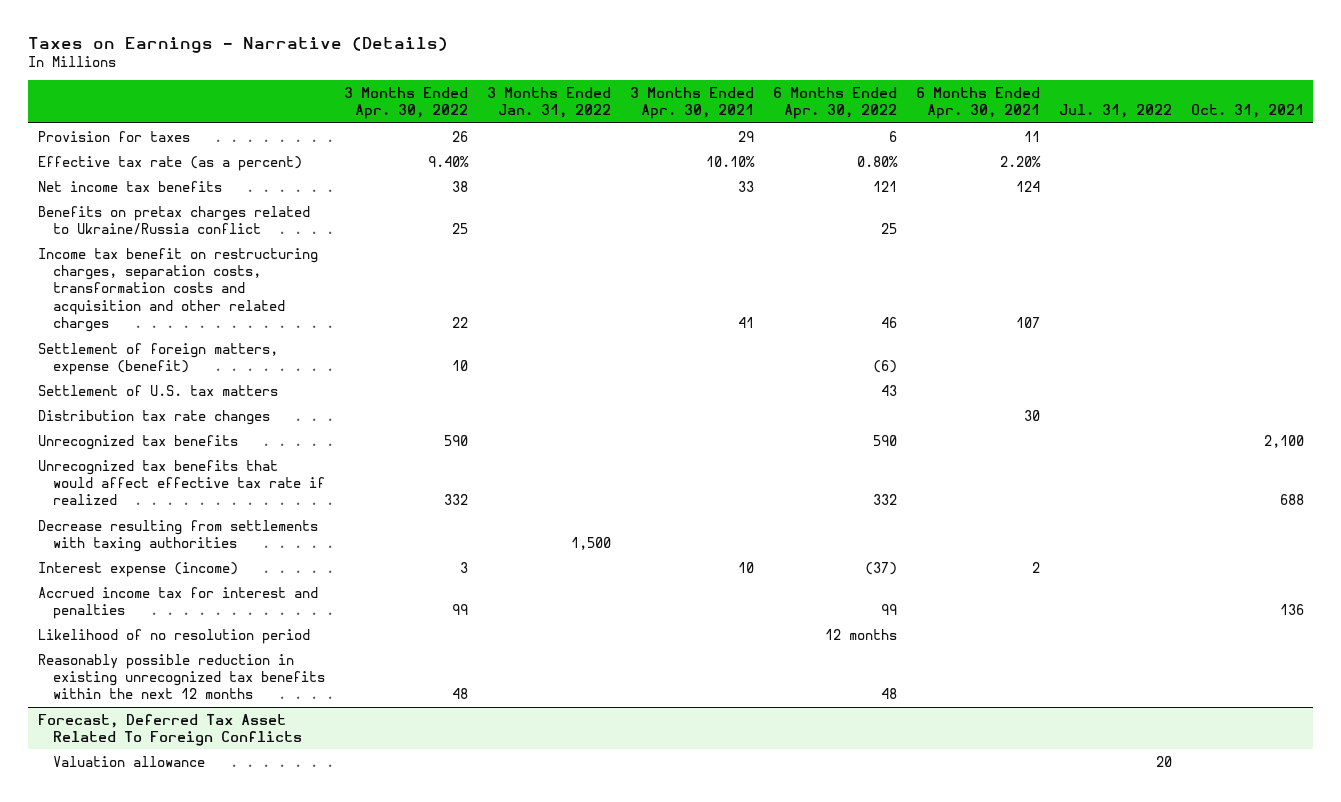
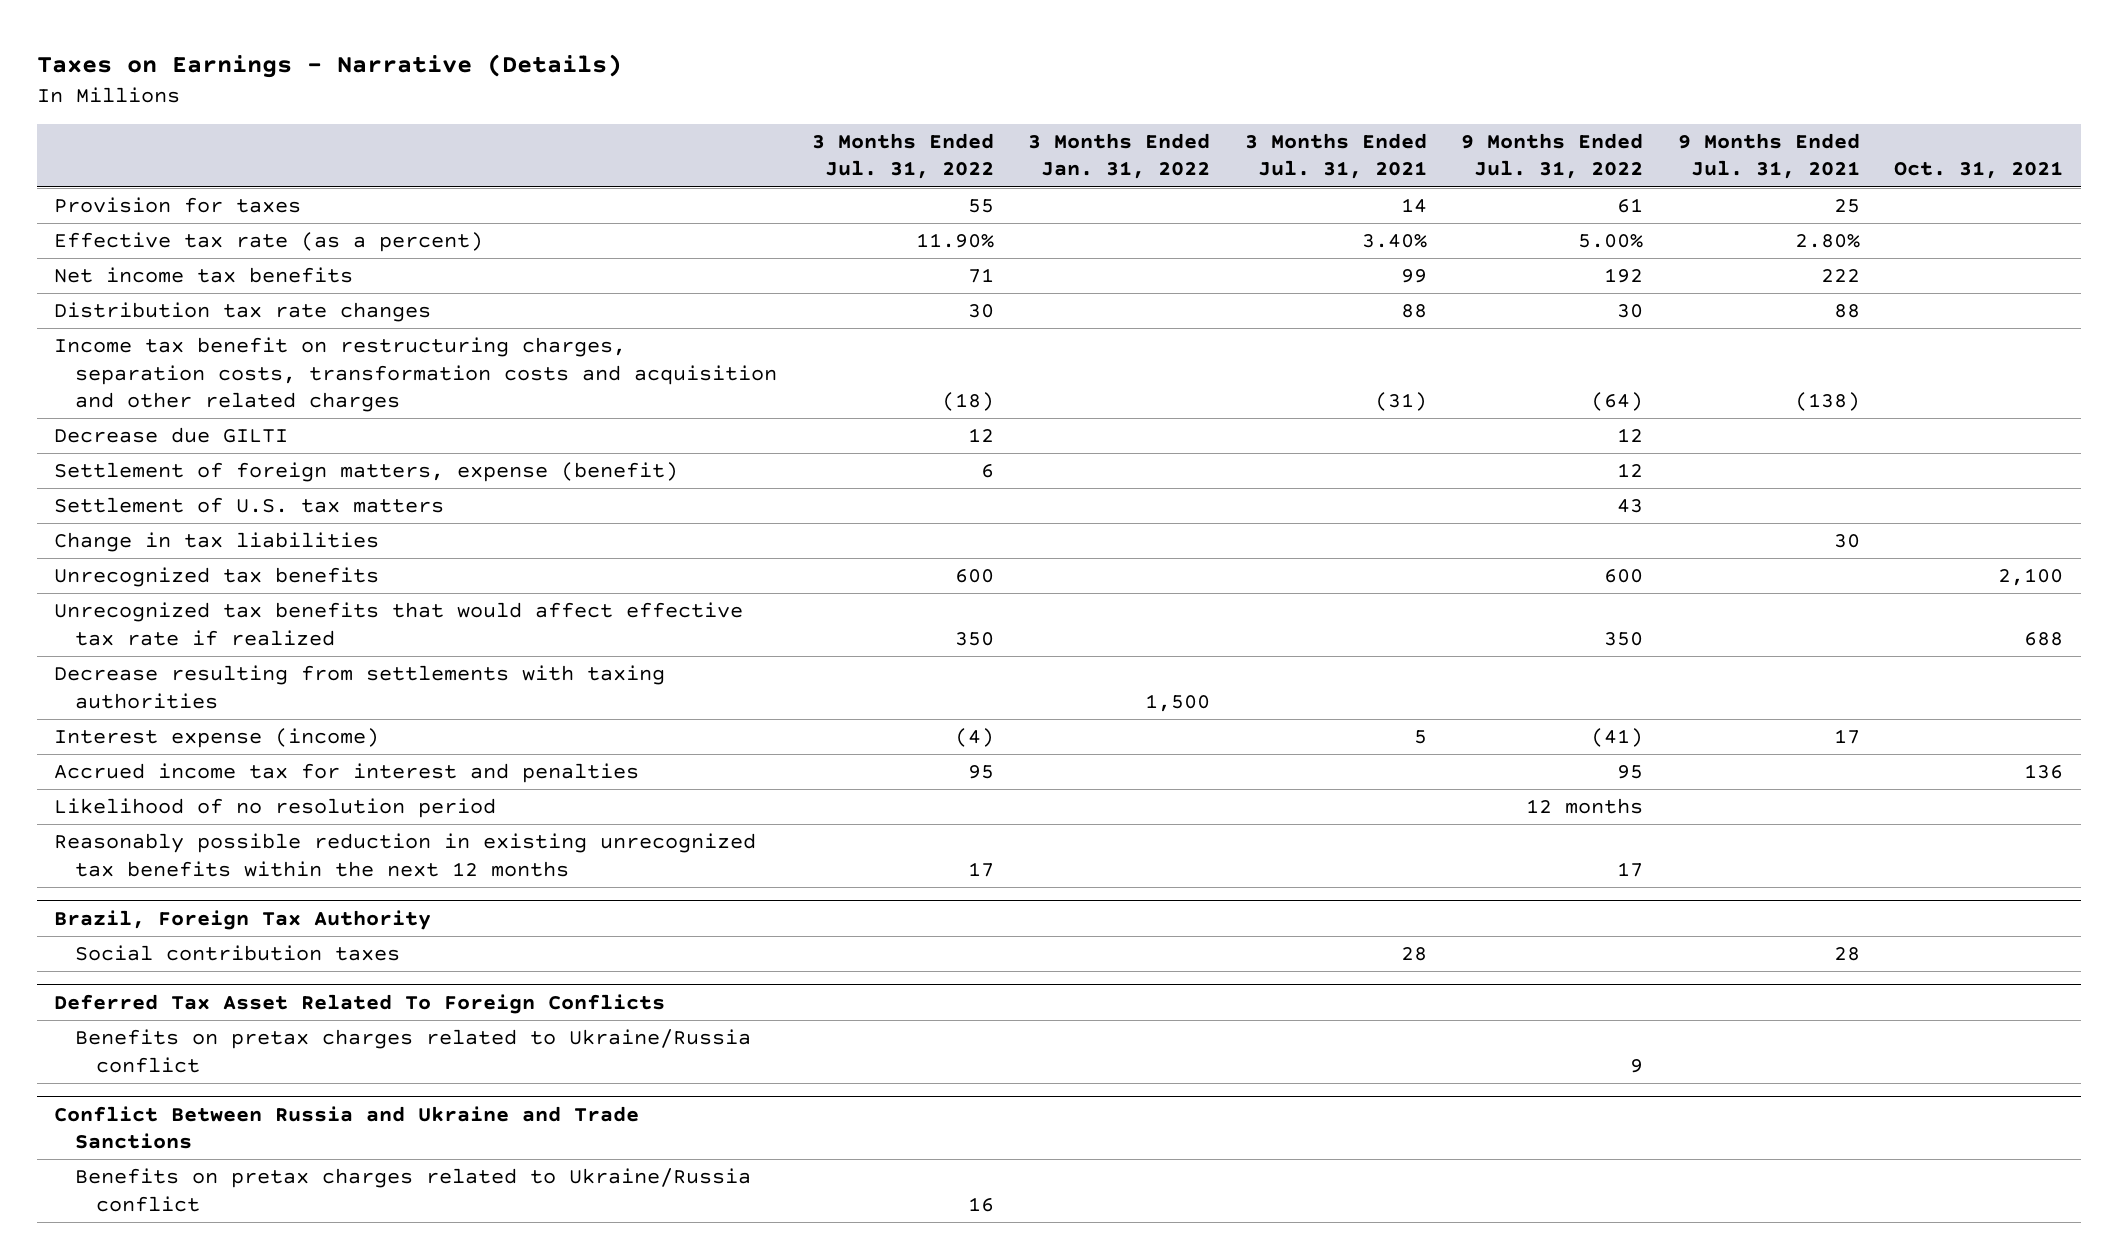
[343,86,468,120] 3 Months Ended Apr. 30, 2022 -> none
[629,86,754,120] 3 Months Ended Apr. 30, 2021 -> none
[772,86,897,120] 6 Months Ended Apr. 30, 2022 -> none
[915,86,1040,120] 6 Months Ended Apr. 30, 2021 -> none
[1058,104,1172,119] Jul. 31, 2022 -> none
none -> [811,133,994,180] 3 Months Ended Jul. 31, 2022
none -> [1244,133,1427,180] 3 Months Ended Jul. 31, 2021
none -> [1461,133,1644,180] 9 Months Ended Jul. 31, 2022
none -> [1677,133,1860,180] 9 Months Ended Jul. 31, 2021
[37,205,310,235] Benefits on pretax charges related to Ukraine/Russia conflict -> none
[37,409,270,425] Distribution tax rate changes -> [54,302,432,323] Distribution tax rate changes
none -> [54,427,289,444] Decrease due GILTI
none -> [54,532,380,553] Change in tax liabilities
[53,755,206,767] Valuation allowance -> none
none -> [54,909,432,930] Brazil, Foreign Tax Authority
none -> [75,945,401,962] Social contribution taxes
[37,713,303,746] Forecast, Deferred Tax Asset Related To Foreign Conflicts -> [54,993,666,1014] Deferred Tax Asset Related To Foreign Conflicts
none -> [75,1029,752,1073] Benefits on pretax charges related to Ukraine/Russia conflict
none -> [54,1105,640,1150] Conflict Between Russia and Ukraine and Trade Sanctions
none -> [75,1168,752,1212] Benefits on pretax charges related to Ukraine/Russia conflict

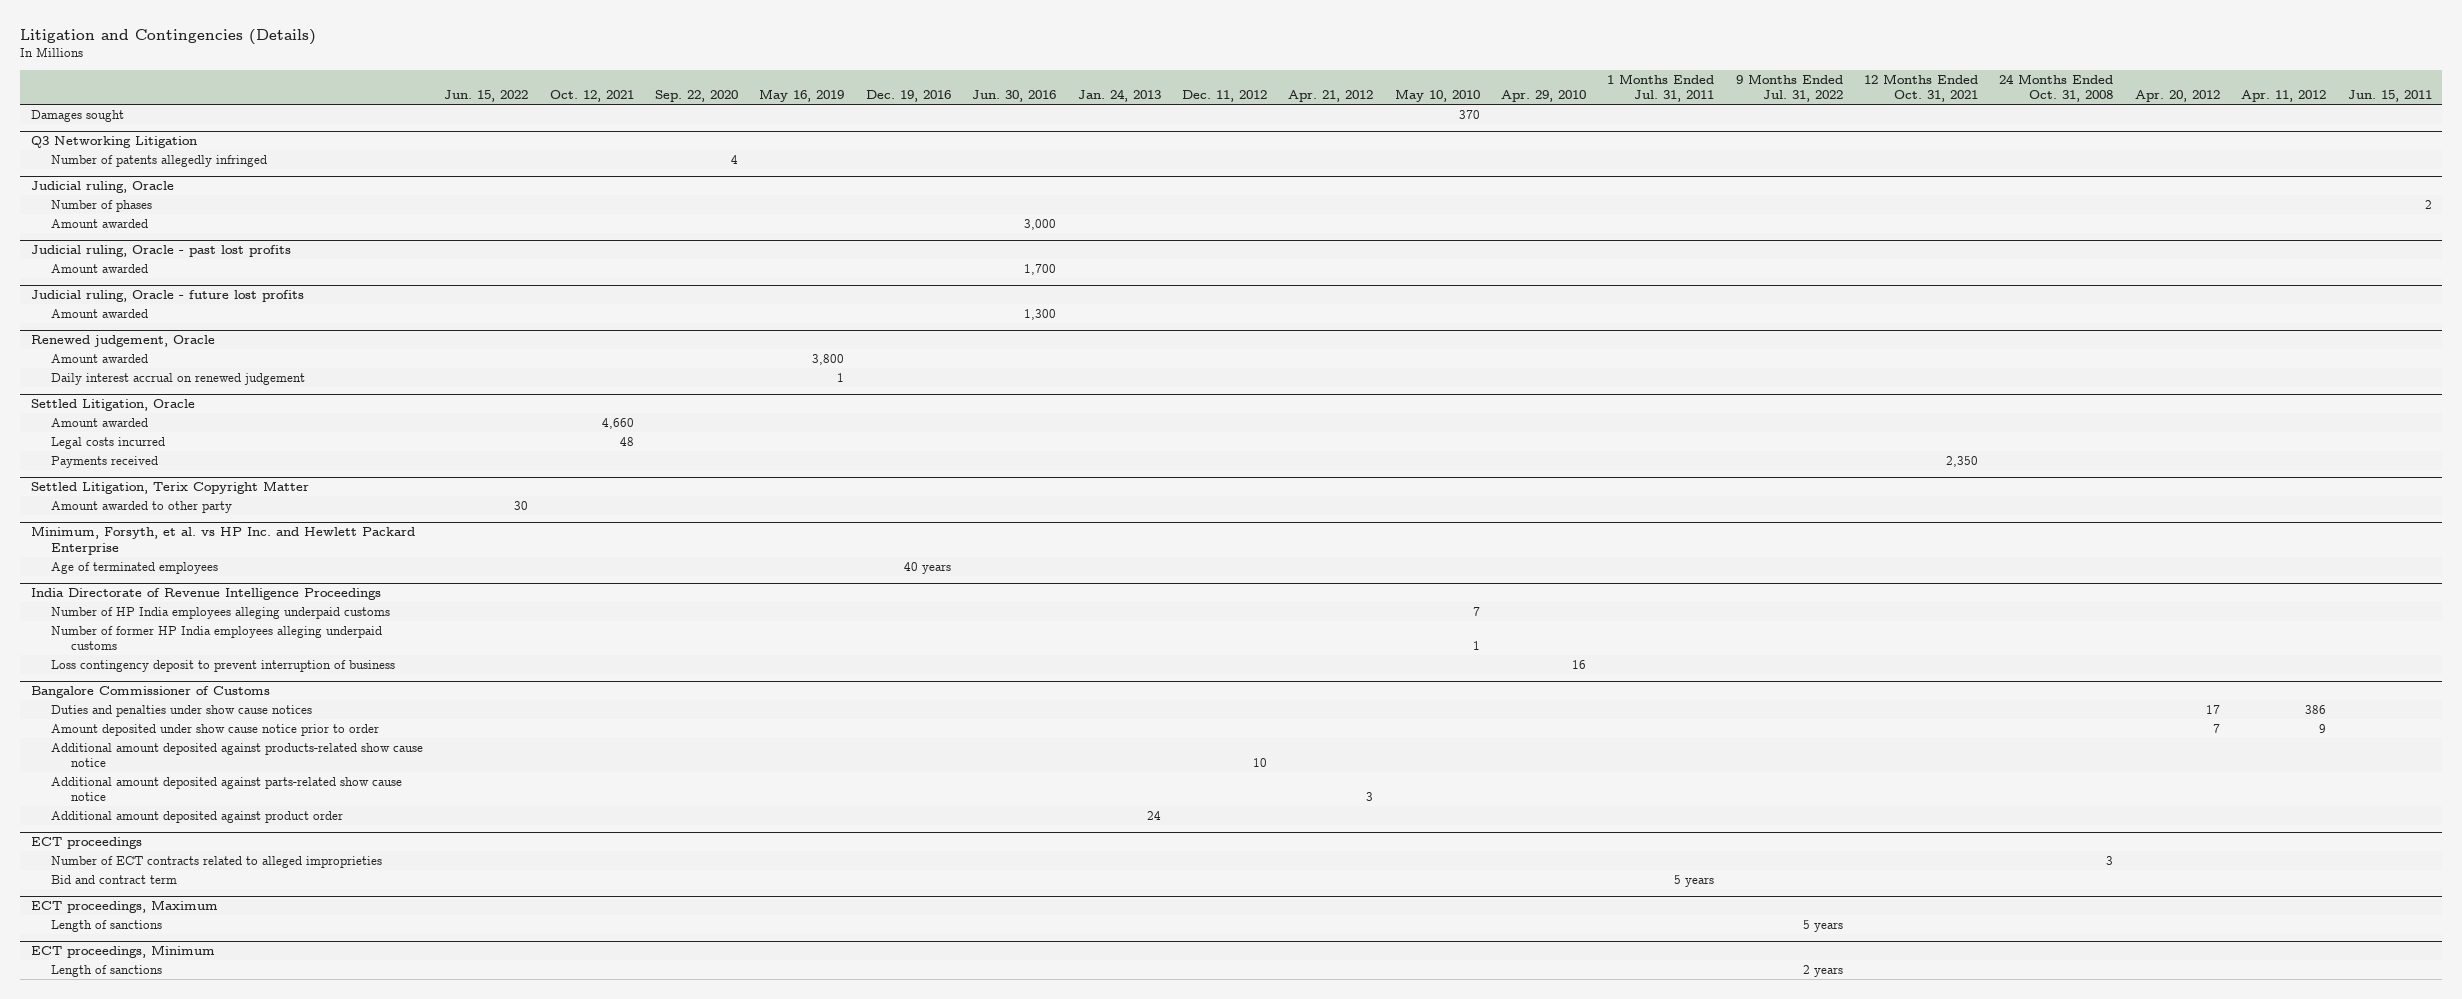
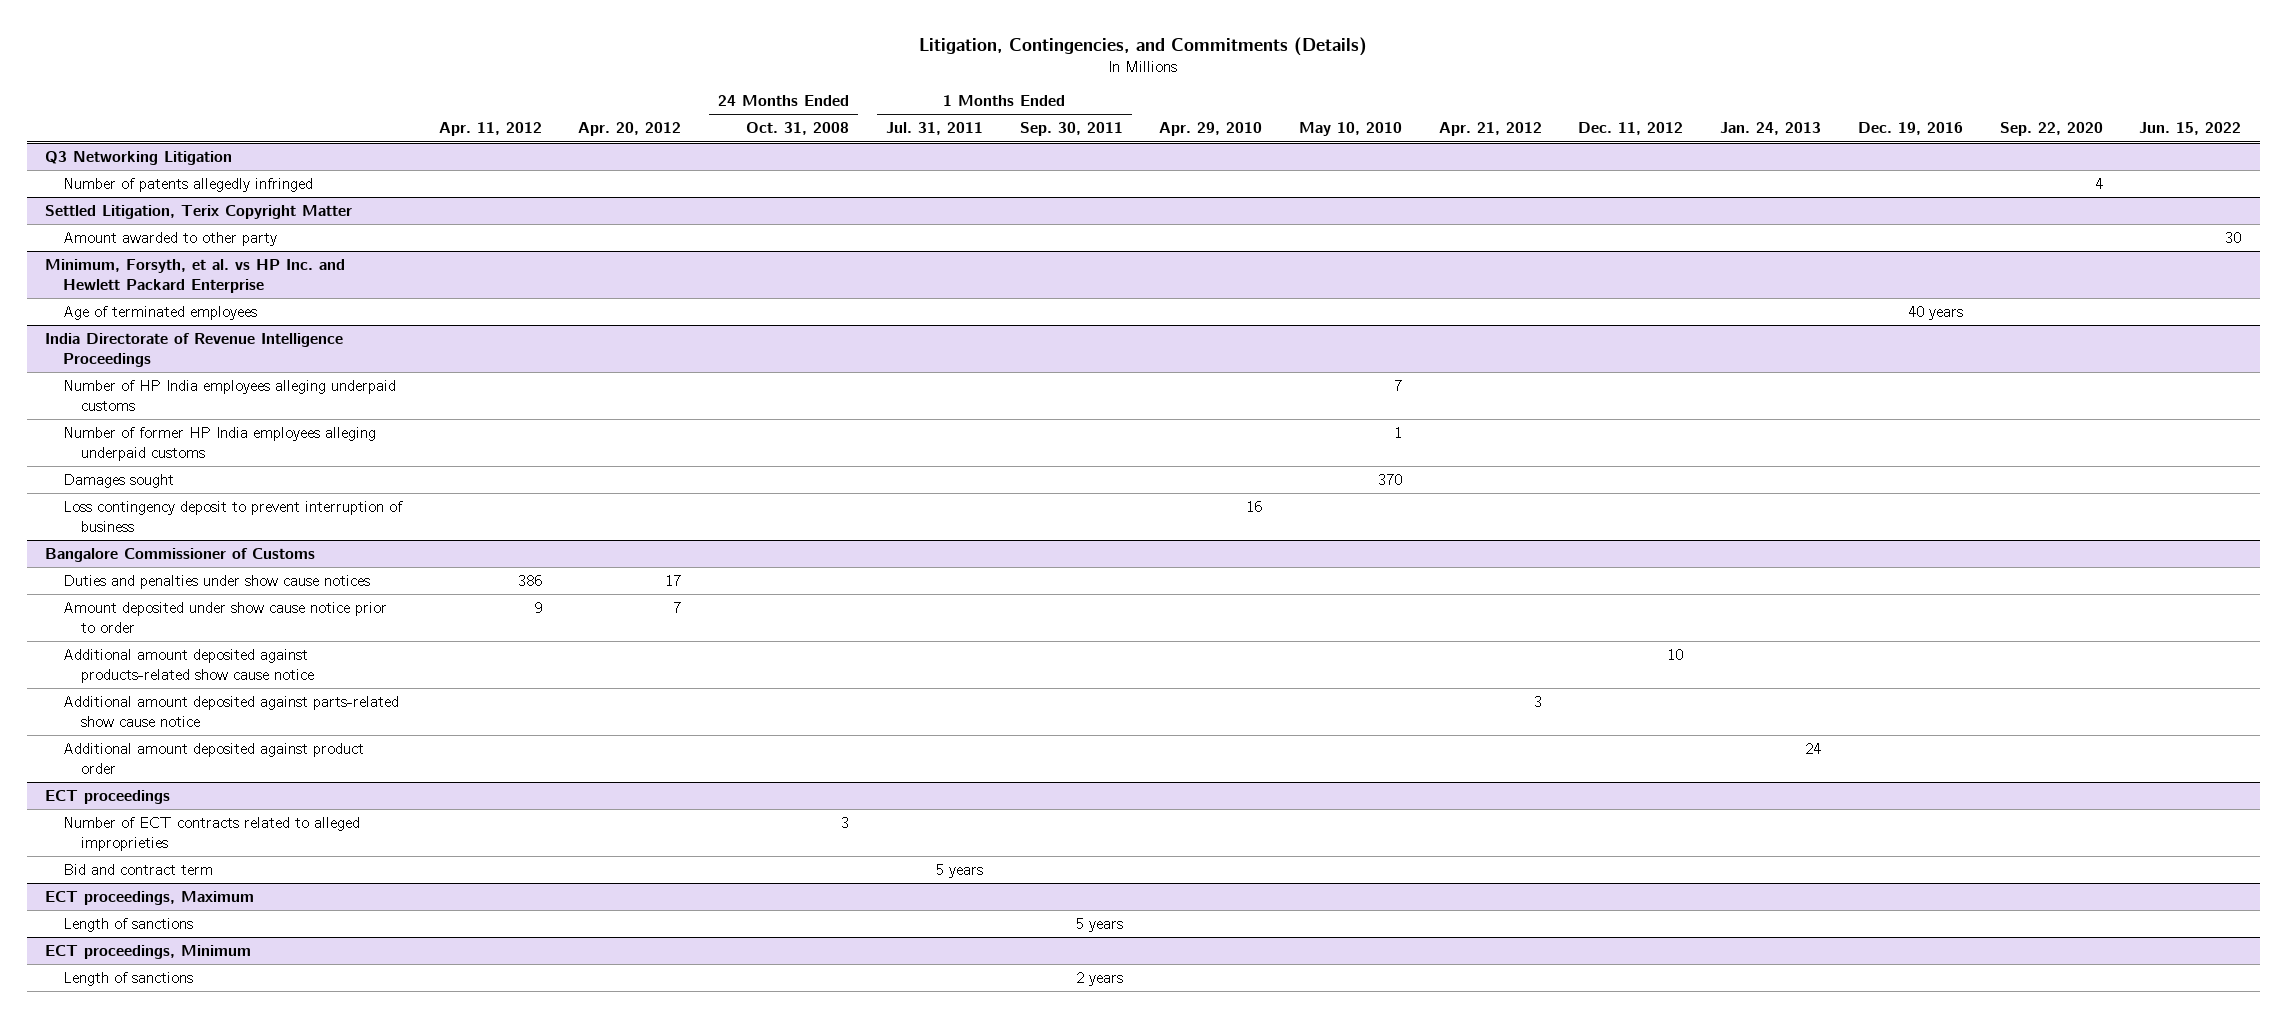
[20,29,317,46] Litigation and Contingencies (Details) -> [919,36,1368,56] Litigation, Contingencies, and Commitments (Details)
[549,90,634,103] Oct. 12, 2021 -> none
[759,89,845,103] May 16, 2019 -> none
[972,90,1057,103] Jun. 30, 2016 -> none
[1735,73,1843,103] 9 Months Ended Jul. 31, 2022 -> none
[1864,73,1979,103] 12 Months Ended Oct. 31, 2021 -> none
[2347,90,2432,103] Jun. 15, 2011 -> none
none -> [1019,122,1123,137] Sep. 30, 2011
[30,109,124,122] Damages sought -> none
[30,181,174,194] Judicial ruling, Oracle -> none
[50,199,152,212] Number of phases -> none
[50,218,148,228] Amount awarded -> none
[30,245,291,258] Judicial ruling, Oracle - past lost profits -> none
[50,263,148,273] Amount awarded -> none
[30,290,304,303] Judicial ruling, Oracle - future lost profits -> none
[50,308,148,318] Amount awarded -> none
[30,335,215,348] Renewed judgement, Oracle -> none
[50,353,148,363] Amount awarded -> none
[50,372,305,385] Daily interest accrual on renewed judgement -> none
[30,399,195,412] Settled Litigation, Oracle -> none
[50,417,148,427] Amount awarded -> none
[50,436,165,449] Legal costs incurred -> none
[50,455,158,468] Payments received -> none
none -> [62,473,174,488] Damages sought

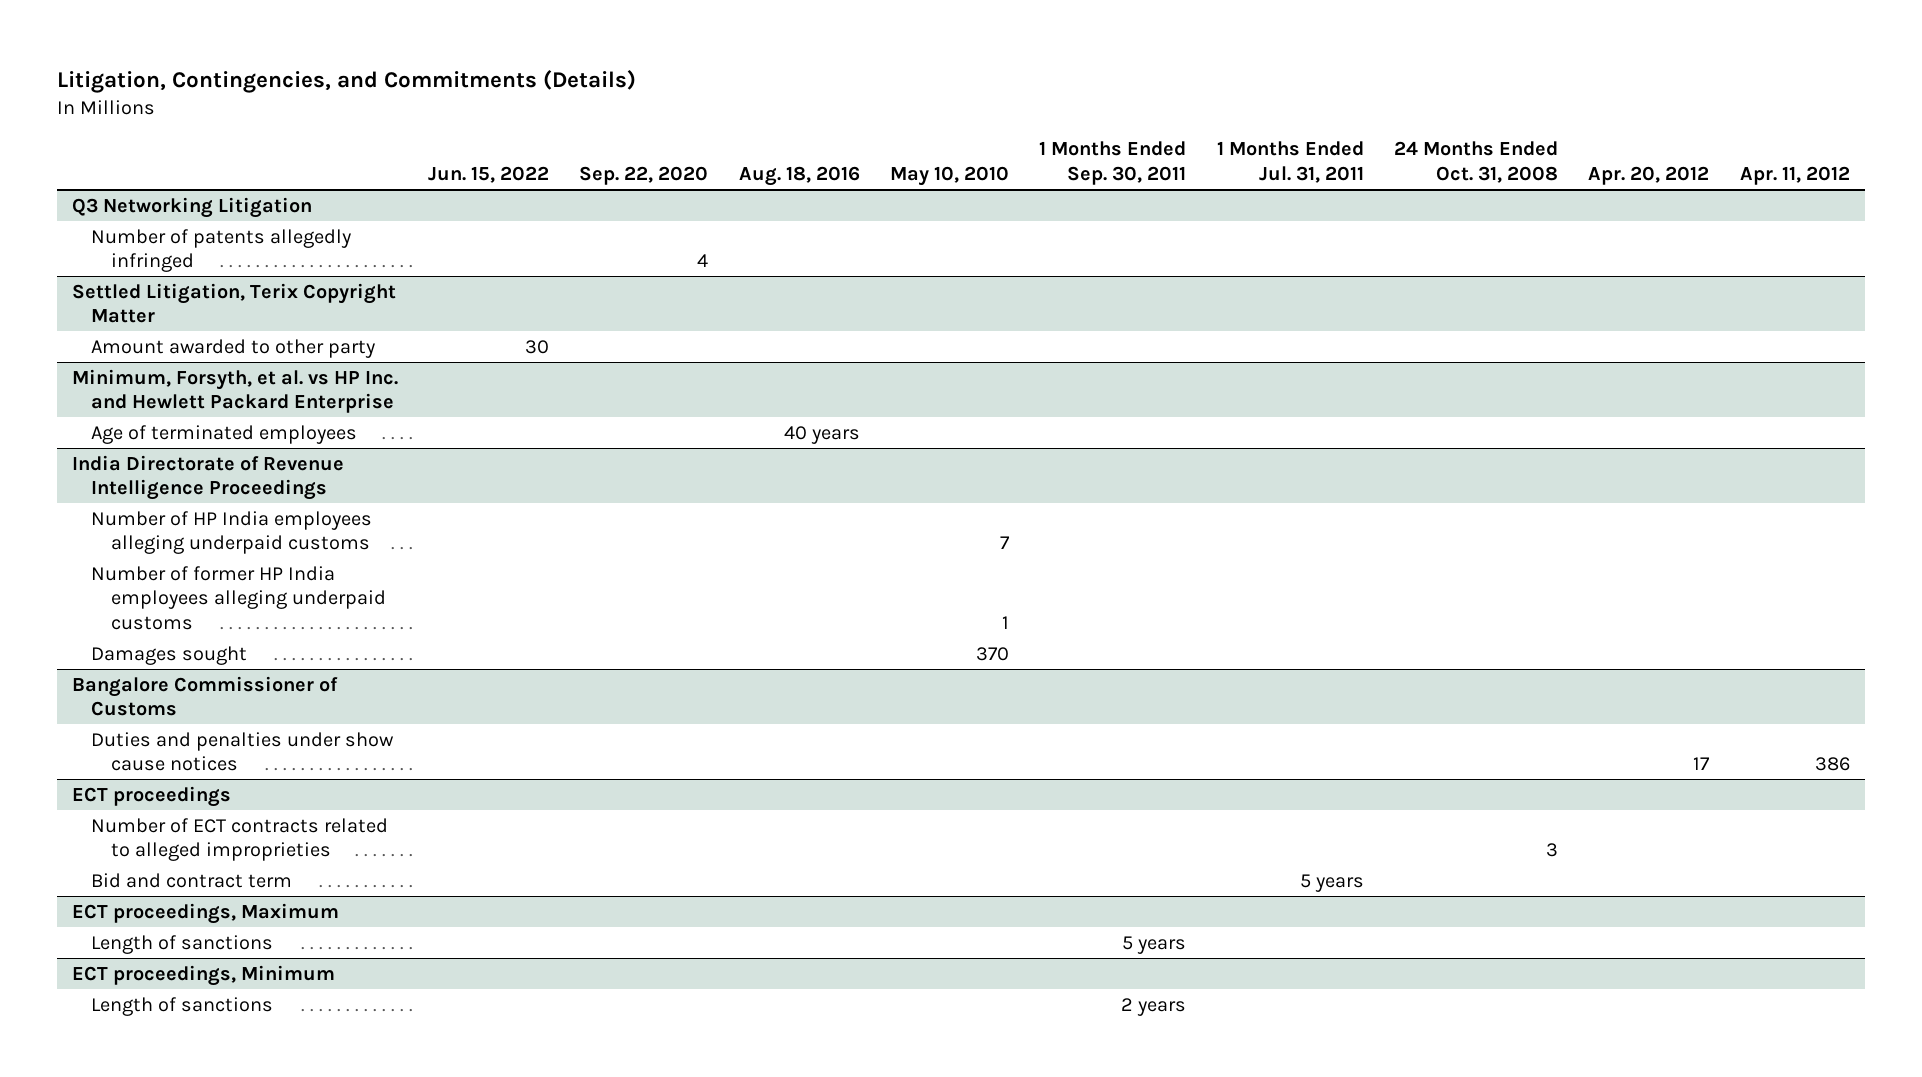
[1159,122,1263,137] Apr. 29, 2010 -> none
[1438,122,1542,137] Apr. 21, 2012 -> none
[1578,122,1684,136] Dec. 11, 2012 -> none
[1720,122,1822,136] Jan. 24, 2013 -> none
[1857,122,1963,136] Dec. 19, 2016 -> none
none -> [738,165,860,186] Aug. 18, 2016
[62,500,403,532] Loss contingency deposit to prevent interruption of business -> none
[62,601,387,633] Amount deposited under show cause notice prior to order -> none
[62,648,314,683] Additional amount deposited against products-related show cause notice -> none
[62,695,399,727] Additional amount deposited against parts-related show cause notice -> none
[62,742,364,774] Additional amount deposited against product order -> none

